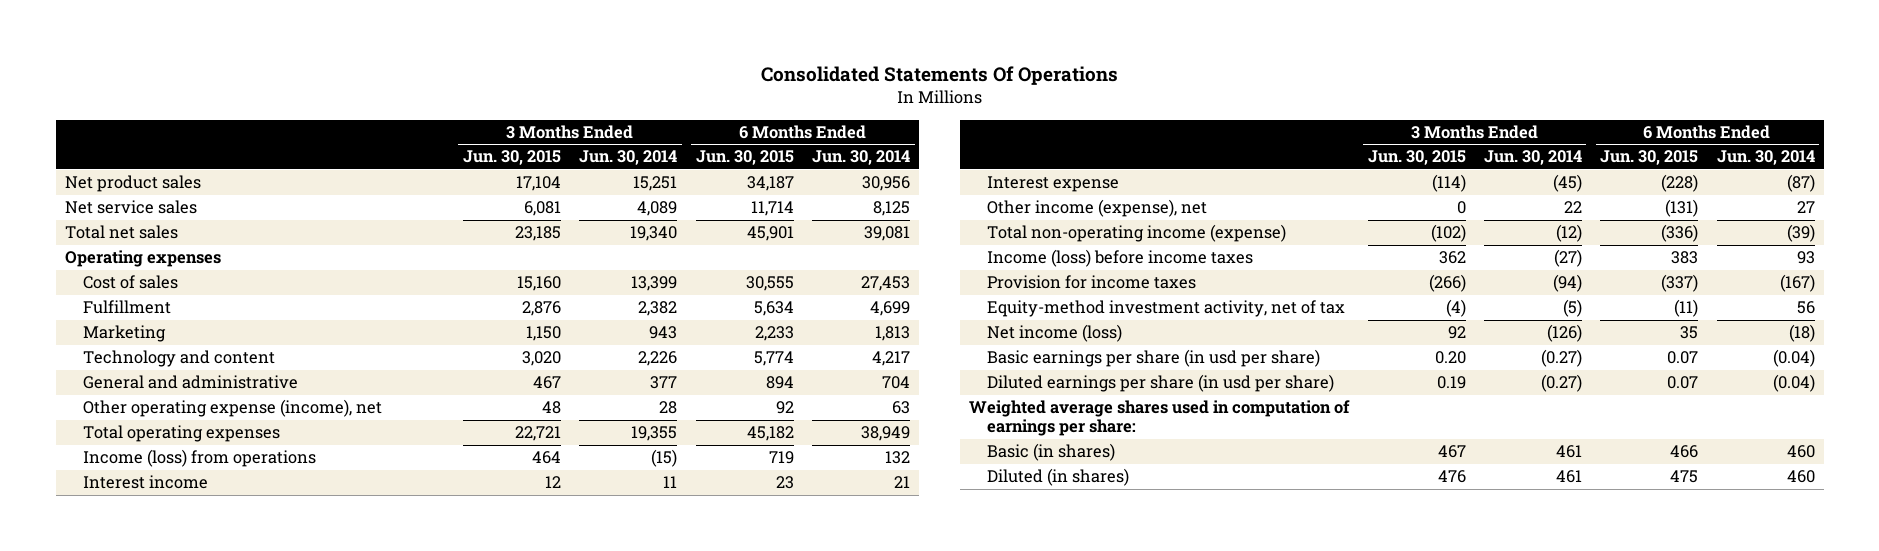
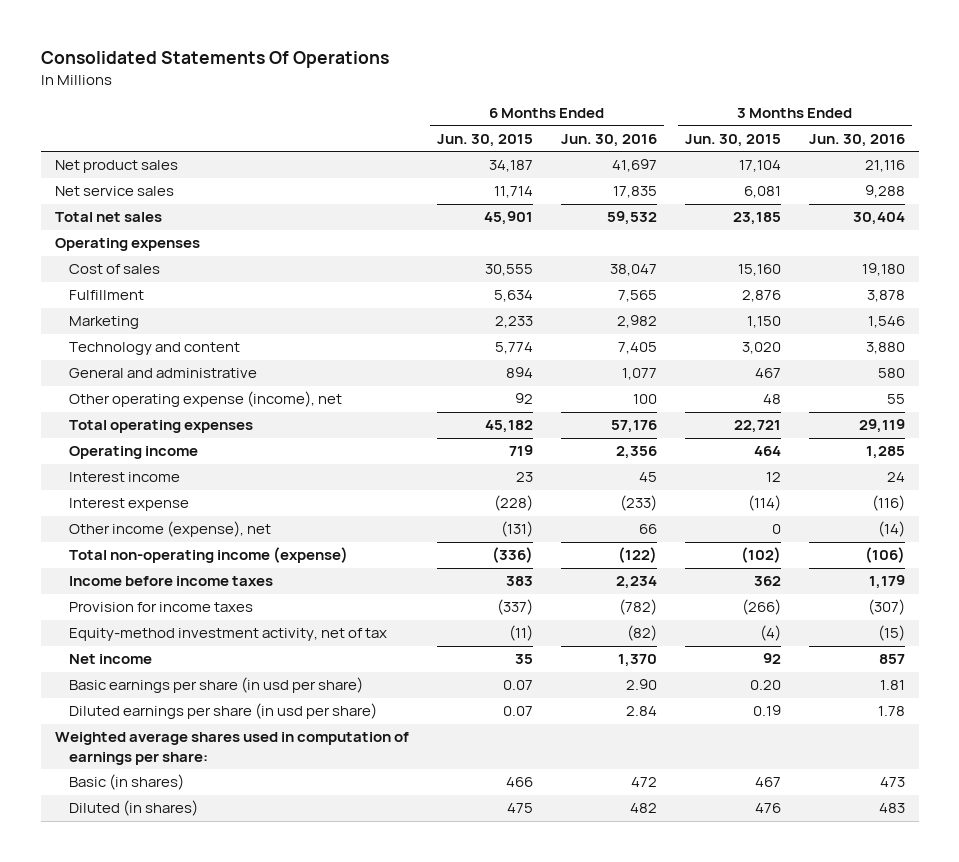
[579,150,678,166] Jun. 30, 2014 -> none
[811,150,910,166] Jun. 30, 2014 -> none
none -> [560,134,657,148] Jun. 30, 2016
none -> [808,134,905,148] Jun. 30, 2016
[82,449,316,468] Income (loss) from operations -> [69,446,199,460] Operating income
[987,249,1254,268] Income (loss) before income taxes -> [69,576,274,587] Income before income taxes
[987,324,1123,343] Net income (loss) -> [69,654,153,665] Net income

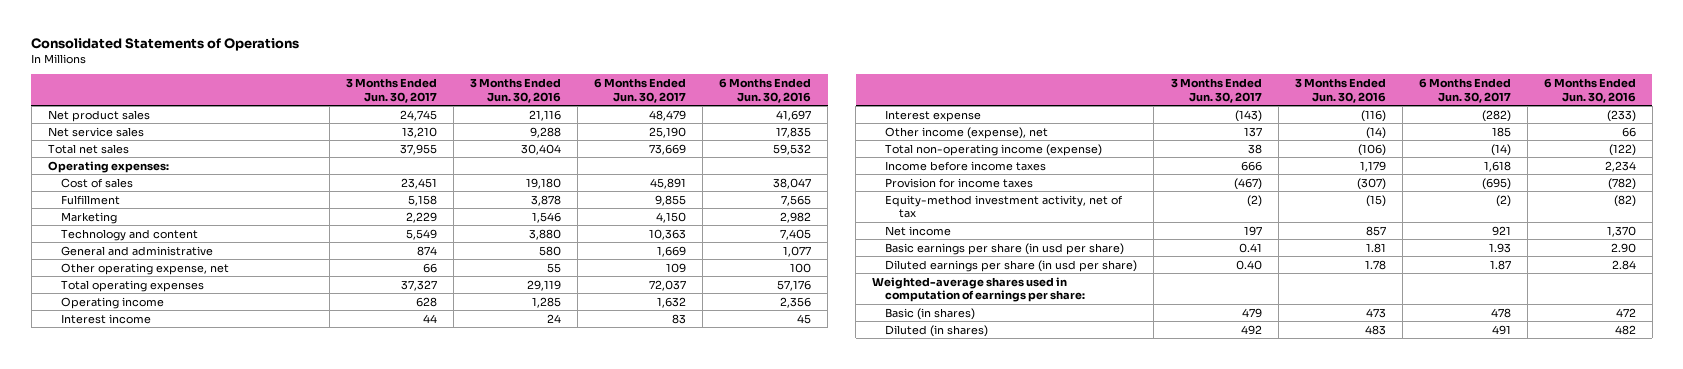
[40,51,389,69] Consolidated Statements Of Operations -> [31,38,300,52] Consolidated Statements of Operations
[436,134,533,148] Jun. 30, 2015 -> none
[684,134,781,148] Jun. 30, 2015 -> none
none -> [346,77,438,103] 3 Months Ended Jun. 30, 2017
none -> [594,77,687,103] 6 Months Ended Jun. 30, 2017
[54,238,200,252] Operating expenses -> [47,160,169,173] Operating expenses:
[69,391,343,408] Other operating expense (income), net -> [60,262,229,275] Other operating expense, net
[54,732,409,766] Weighted average shares used in computation of earnings per share: -> [872,276,1086,303] Weighted-average shares used in computation of earnings per share:

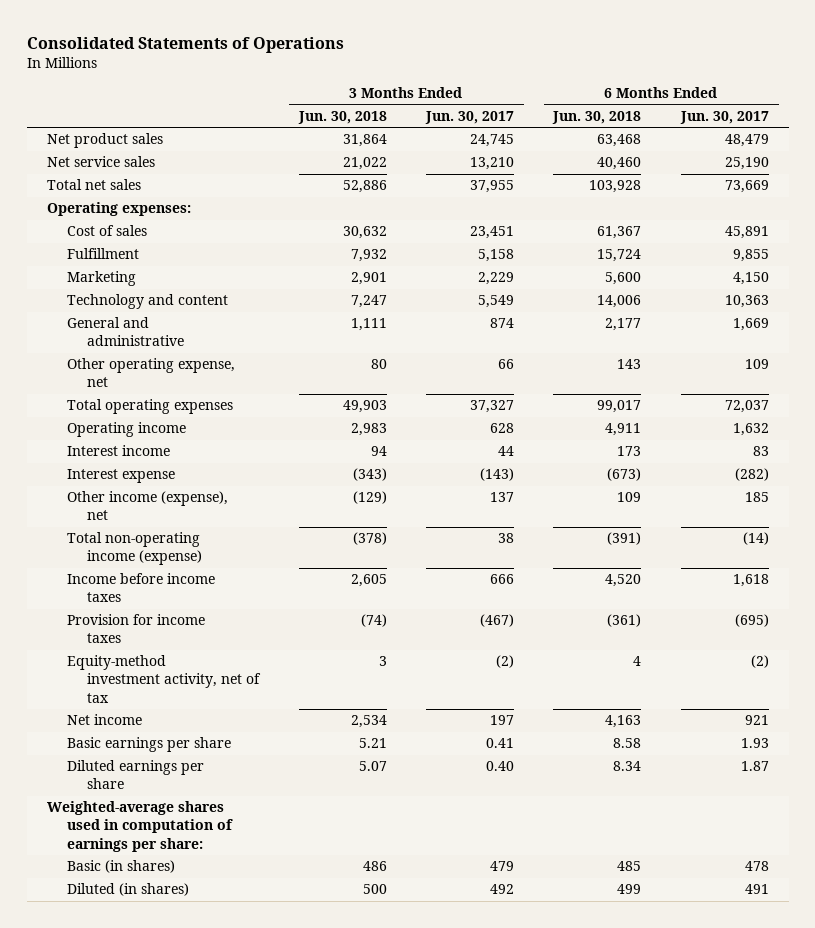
[470,77,562,103] 3 Months Ended Jun. 30, 2016 -> none
[719,77,812,103] 6 Months Ended Jun. 30, 2016 -> none
none -> [297,111,387,125] Jun. 30, 2018
none -> [552,111,642,125] Jun. 30, 2018
[885,242,1125,255] Basic earnings per share (in usd per share) -> [66,737,231,753] Basic earnings per share
[885,259,1138,272] Diluted earnings per share (in usd per share) -> [66,760,204,790] Diluted earnings per share

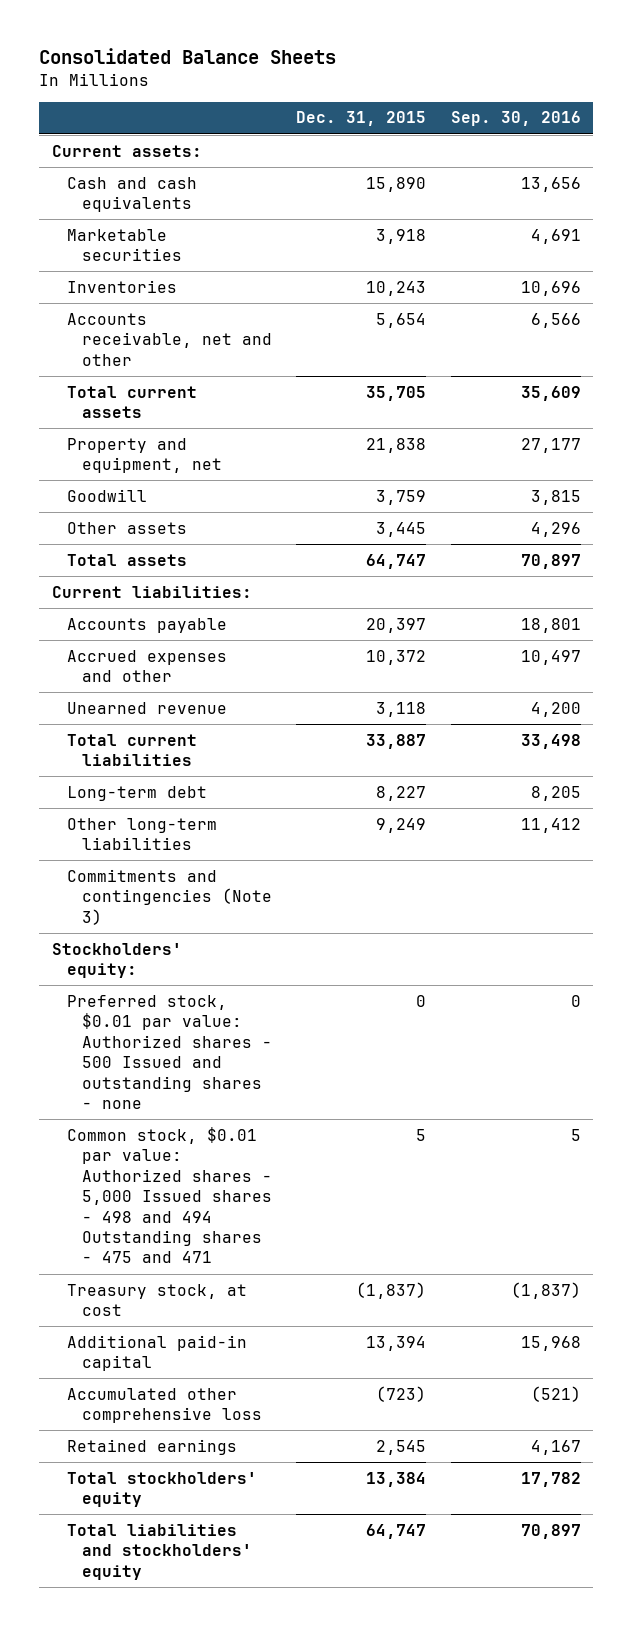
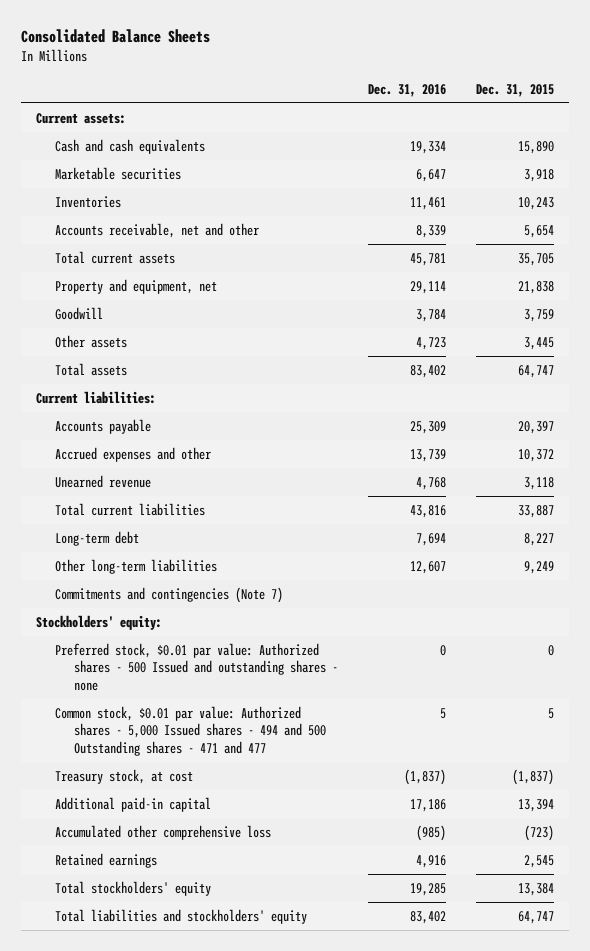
[450,111,581,127] Sep. 30, 2016 -> none
none -> [367,83,446,97] Dec. 31, 2016
[66,868,273,925] Commitments and contingencies (Note 3) -> [54,586,283,603] Commitments and contingencies (Note 7)
[66,1126,273,1264] Common stock, $0.01 par value: Authorized shares - 5,000 Issued shares - 498 and 494 Outstanding shares - 475 and 471 -> [54,705,326,756] Common stock, $0.01 par value: Authorized shares - 5,000 Issued shares - 494 and 500 Outstanding shares - 471 and 477

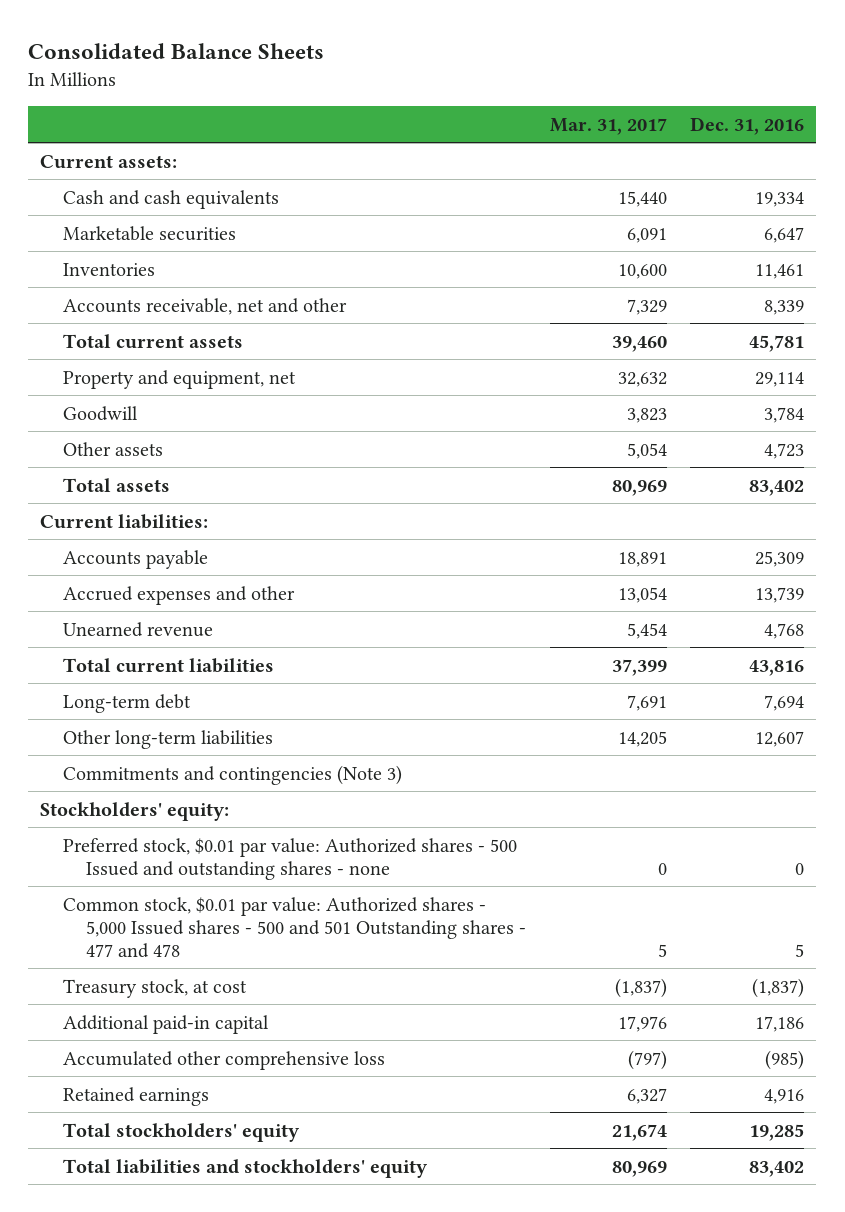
[476,83,555,97] Dec. 31, 2015 -> none
none -> [549,117,667,135] Mar. 31, 2017
[54,586,283,603] Commitments and contingencies (Note 7) -> [63,764,403,785] Commitments and contingencies (Note 3)
[54,705,326,756] Common stock, $0.01 par value: Authorized shares - 5,000 Issued shares - 494 and 500 Outstanding shares - 471 and 477 -> [63,896,526,958] Common stock, $0.01 par value: Authorized shares - 5,000 Issued shares - 500 and 501 Outstanding shares - 477 and 478

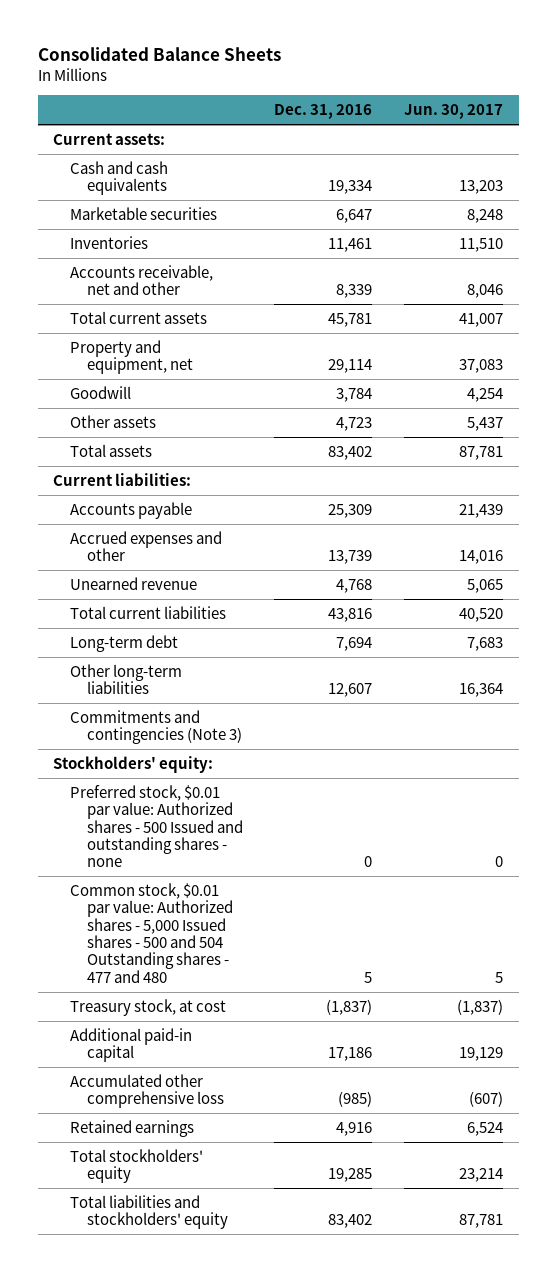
[549,117,667,135] Mar. 31, 2017 -> none
none -> [403,104,503,120] Jun. 30, 2017
[63,896,526,958] Common stock, $0.01 par value: Authorized shares - 5,000 Issued shares - 500 and 501 Outstanding shares - 477 and 478 -> [69,882,233,983] Common stock, $0.01 par value: Authorized shares - 5,000 Issued shares - 500 and 504 Outstanding shares - 477 and 480

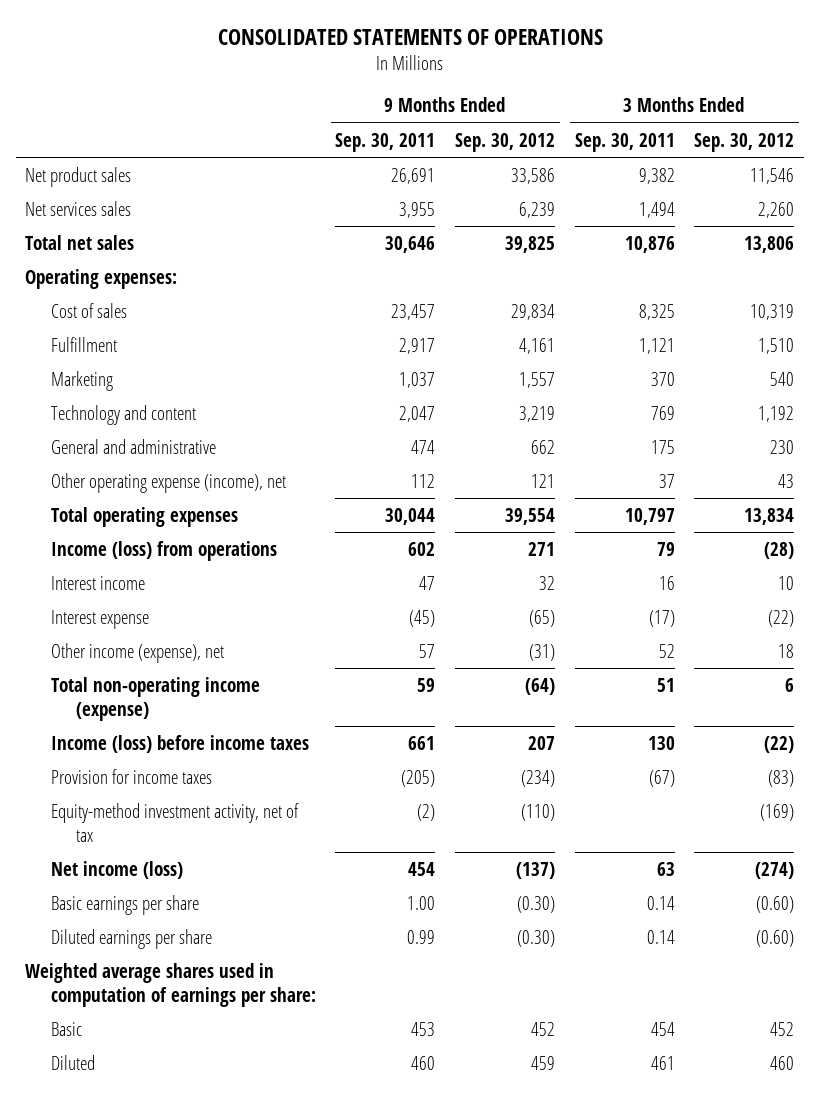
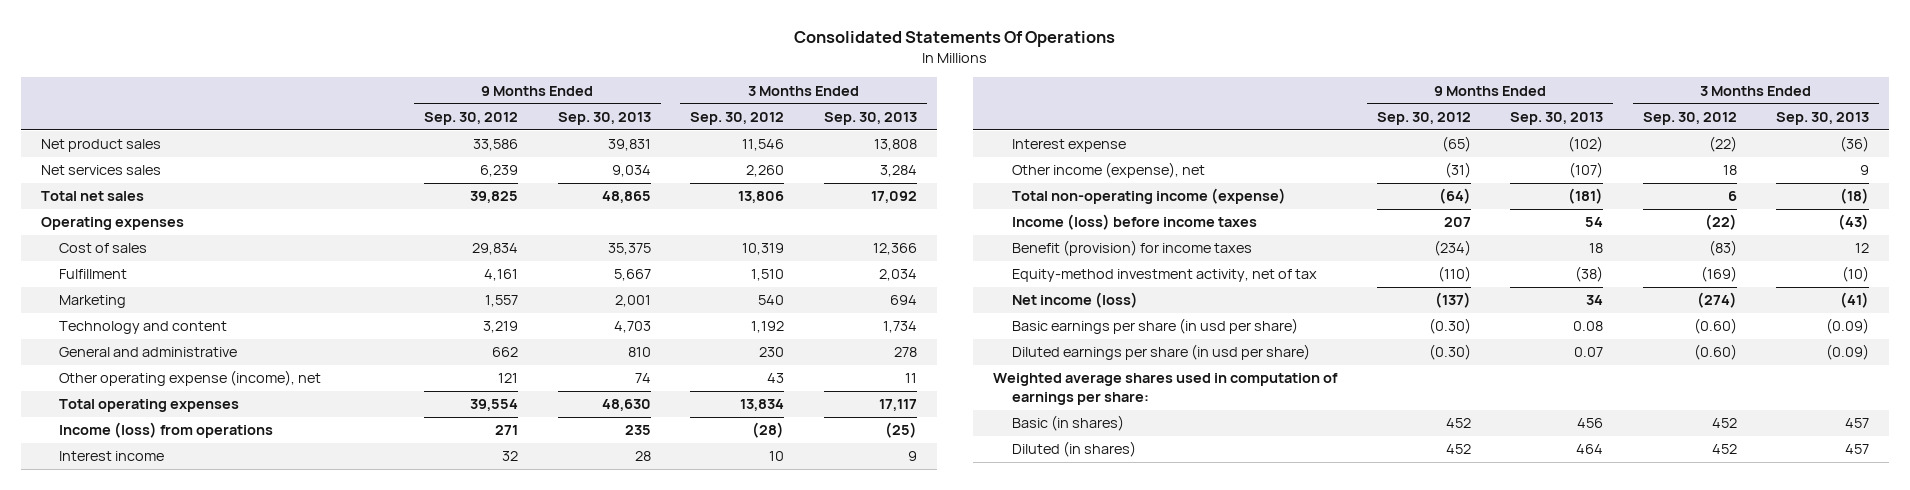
[217,28,603,45] CONSOLIDATED STATEMENTS OF OPERATIONS -> [793,31,1115,48] Consolidated Statements Of Operations
[335,132,436,152] Sep. 30, 2011 -> none
[574,132,675,152] Sep. 30, 2011 -> none
none -> [557,112,651,126] Sep. 30, 2013
none -> [823,112,917,126] Sep. 30, 2013
[25,268,178,289] Operating expenses: -> [40,217,184,231] Operating expenses
[50,768,212,784] Provision for income taxes -> [1011,240,1252,257] Benefit (provision) for income taxes
[50,894,199,915] Basic earnings per share -> [1011,318,1298,335] Basic earnings per share (in usd per share)
[50,928,212,949] Diluted earnings per share -> [1011,344,1310,361] Diluted earnings per share (in usd per share)
[50,1021,82,1036] Basic -> [1011,415,1124,432] Basic (in shares)
[50,1054,95,1070] Diluted -> [1011,441,1136,458] Diluted (in shares)
[531,1055,556,1070] 459 -> [1445,444,1471,455] 452
[770,1055,795,1070] 460 -> [1711,444,1737,455] 452

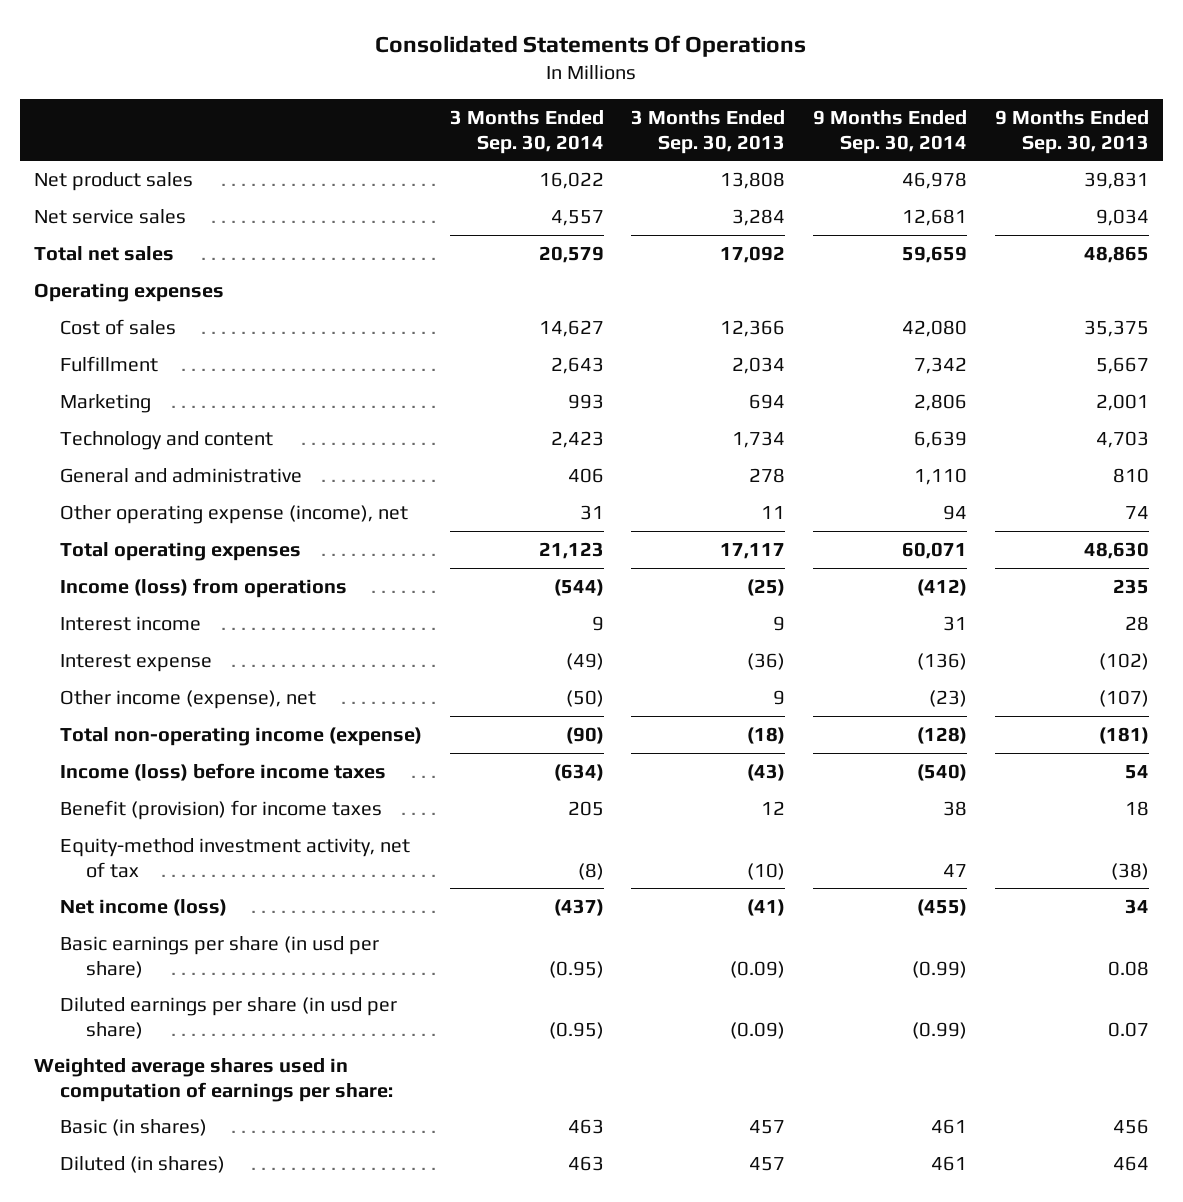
[424,112,519,126] Sep. 30, 2012 -> none
[690,112,785,126] Sep. 30, 2012 -> none
none -> [449,109,604,154] 3 Months Ended Sep. 30, 2014
none -> [813,109,968,154] 9 Months Ended Sep. 30, 2014
[40,165,161,176] Net services sales -> [34,208,187,224] Net service sales

